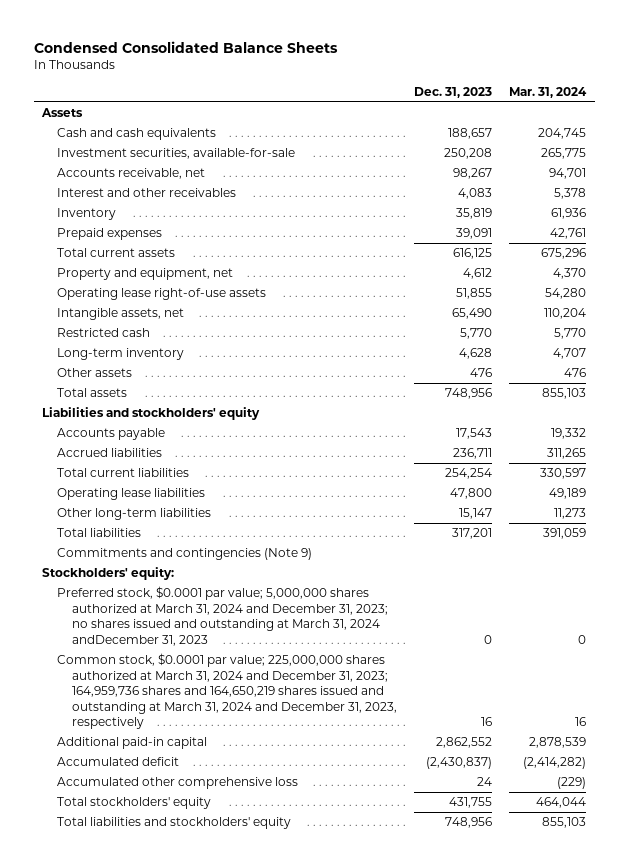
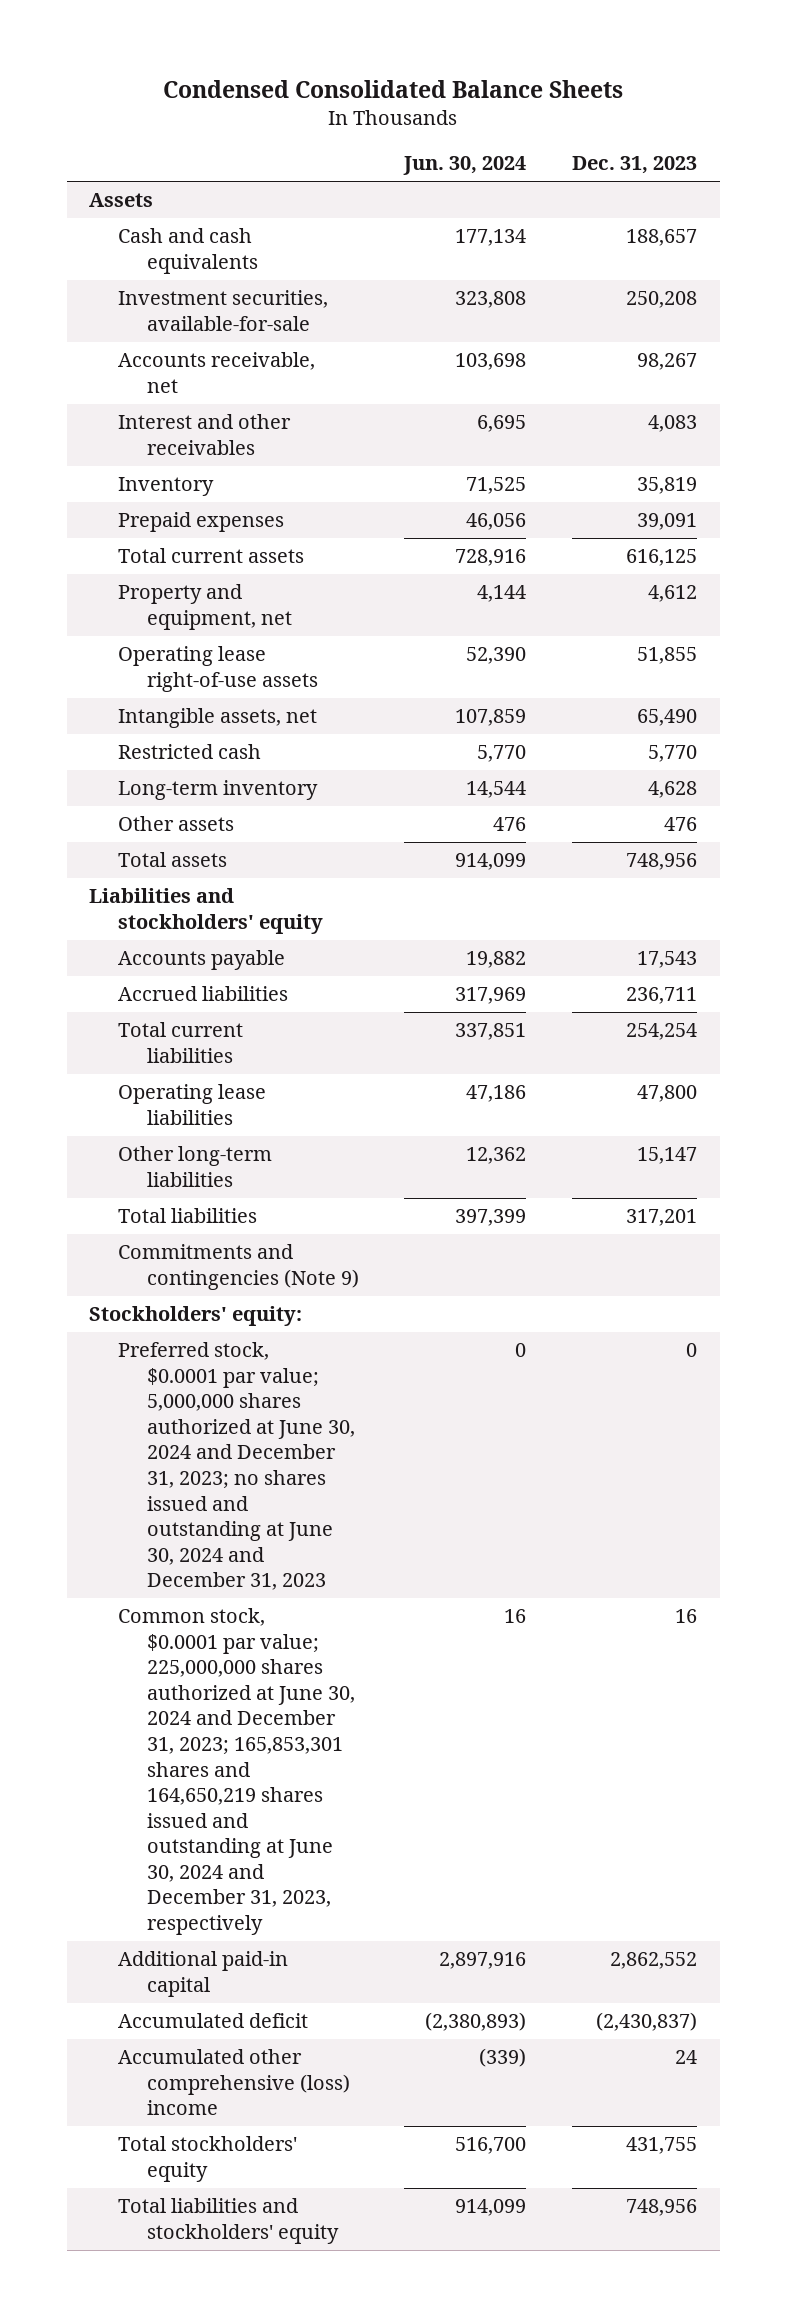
[509,87,588,99] Mar. 31, 2024 -> none
none -> [403,156,527,176] Jun. 30, 2024
[57,586,389,646] Preferred stock, $0.0001 par value; 5,000,000 shares authorized at March 31, 2024 and December 31, 2023; no shares issued and outstanding at March 31, 2024 andDecember 31, 2023 -> [118,1342,355,1591] Preferred stock, $0.0001 par value; 5,000,000 shares authorized at June 30, 2024 and December 31, 2023; no shares issued and outstanding at June 30, 2024 and December 31, 2023
[57,653,398,730] Common stock, $0.0001 par value; 225,000,000 shares authorized at March 31, 2024 and December 31, 2023; 164,959,736 shares and 164,650,219 shares issued and outstanding at March 31, 2024 and December 31, 2023, respectively -> [118,1608,355,1935] Common stock, $0.0001 par value; 225,000,000 shares authorized at June 30, 2024 and December 31, 2023; 165,853,301 shares and 164,650,219 shares issued and outstanding at June 30, 2024 and December 31, 2023, respectively
[57,777,299,790] Accumulated other comprehensive loss -> [118,2049,350,2116] Accumulated other comprehensive (loss) income

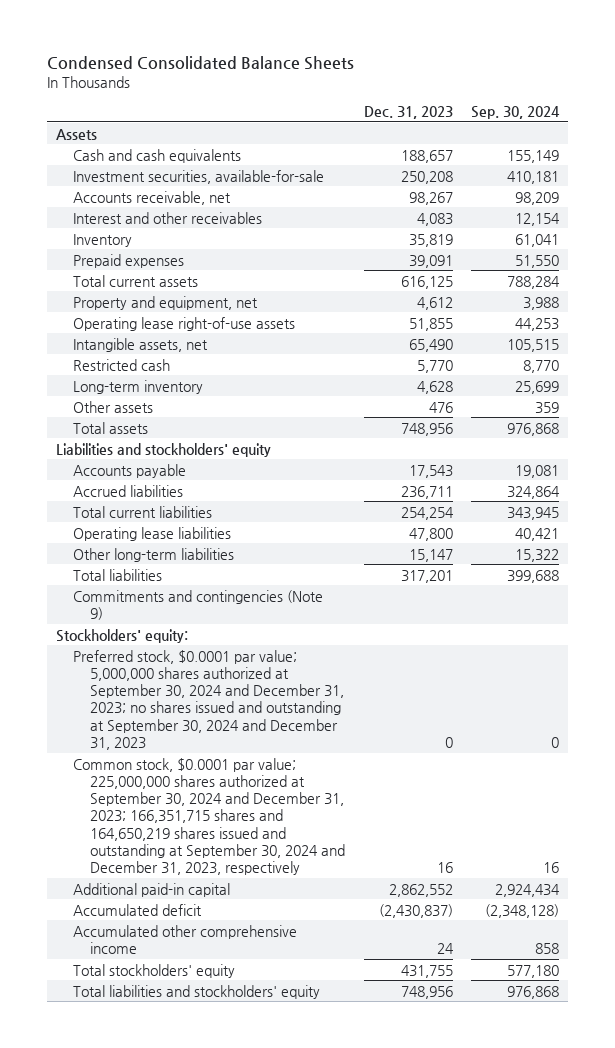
[403,156,527,176] Jun. 30, 2024 -> none
none -> [471,105,561,119] Sep. 30, 2024
[118,1342,355,1591] Preferred stock, $0.0001 par value; 5,000,000 shares authorized at June 30, 2024 and December 31, 2023; no shares issued and outstanding at June 30, 2024 and December 31, 2023 -> [73,649,345,751] Preferred stock, $0.0001 par value; 5,000,000 shares authorized at September 30, 2024 and December 31, 2023; no shares issued and outstanding at September 30, 2024 and December 31, 2023
[118,1608,355,1935] Common stock, $0.0001 par value; 225,000,000 shares authorized at June 30, 2024 and December 31, 2023; 165,853,301 shares and 164,650,219 shares issued and outstanding at June 30, 2024 and December 31, 2023, respectively -> [73,757,346,876] Common stock, $0.0001 par value; 225,000,000 shares authorized at September 30, 2024 and December 31, 2023; 166,351,715 shares and 164,650,219 shares issued and outstanding at September 30, 2024 and December 31, 2023, respectively
[118,2049,350,2116] Accumulated other comprehensive (loss) income -> [73,924,298,954] Accumulated other comprehensive income

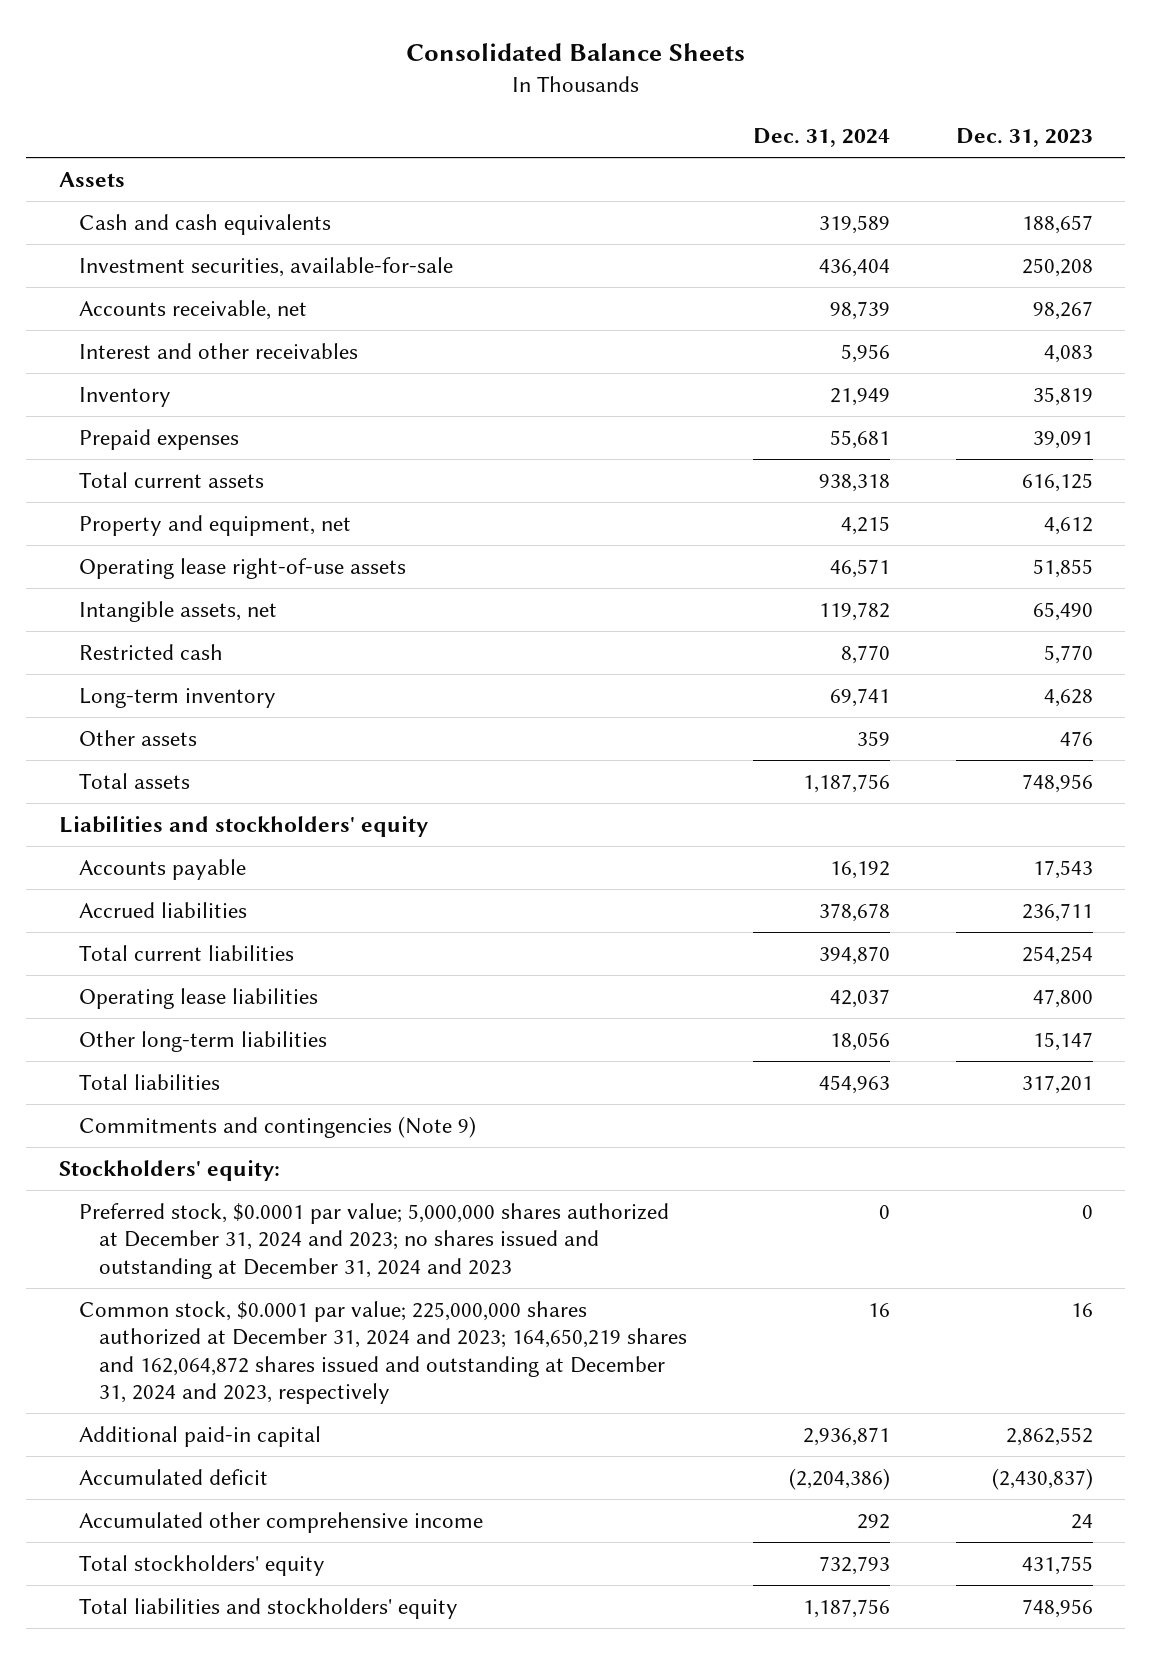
[47,56,355,71] Condensed Consolidated Balance Sheets -> [405,43,745,62] Consolidated Balance Sheets
[471,105,561,119] Sep. 30, 2024 -> none
none -> [752,128,890,148] Dec. 31, 2024
[73,649,345,751] Preferred stock, $0.0001 par value; 5,000,000 shares authorized at September 30, 2024 and December 31, 2023; no shares issued and outstanding at September 30, 2024 and December 31, 2023 -> [78,1202,669,1279] Preferred stock, $0.0001 par value; 5,000,000 shares authorized at December 31, 2024 and 2023; no shares issued and outstanding at December 31, 2024 and 2023
[73,757,346,876] Common stock, $0.0001 par value; 225,000,000 shares authorized at September 30, 2024 and December 31, 2023; 166,351,715 shares and 164,650,219 shares issued and outstanding at September 30, 2024 and December 31, 2023, respectively -> [78,1300,687,1405] Common stock, $0.0001 par value; 225,000,000 shares authorized at December 31, 2024 and 2023; 164,650,219 shares and 162,064,872 shares issued and outstanding at December 31, 2024 and 2023, respectively

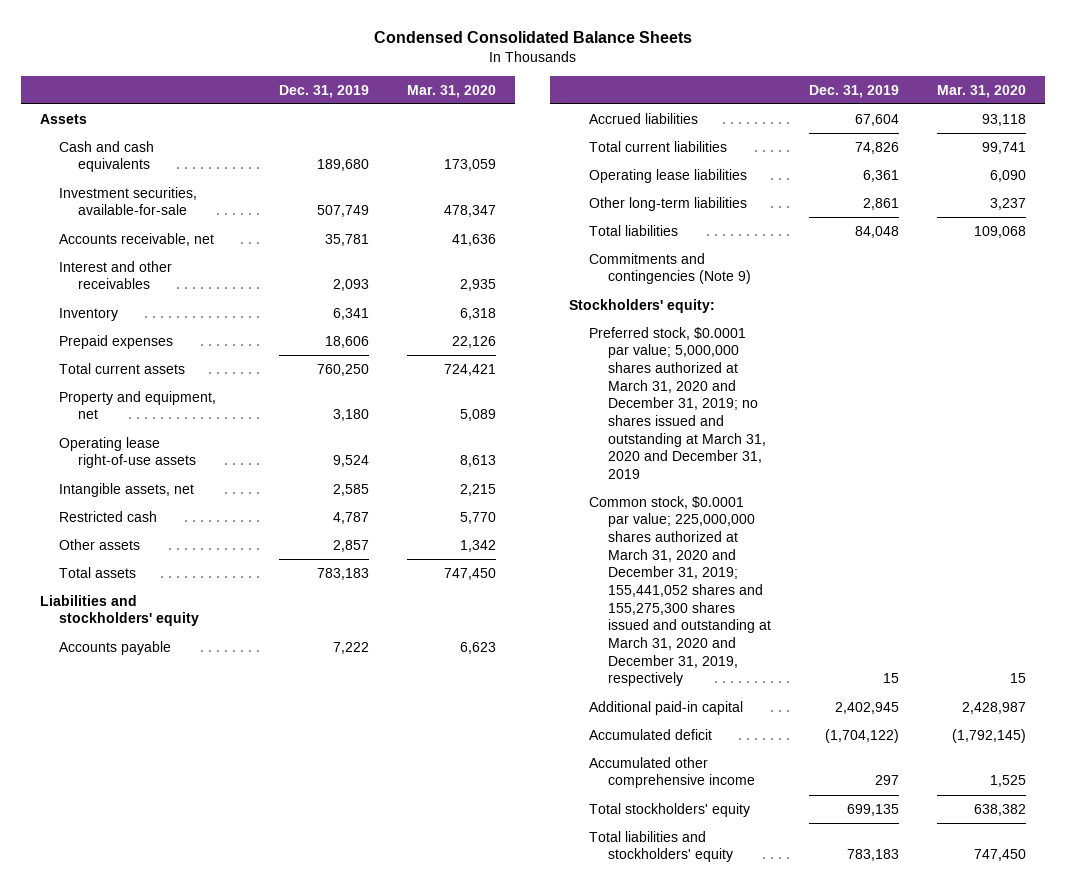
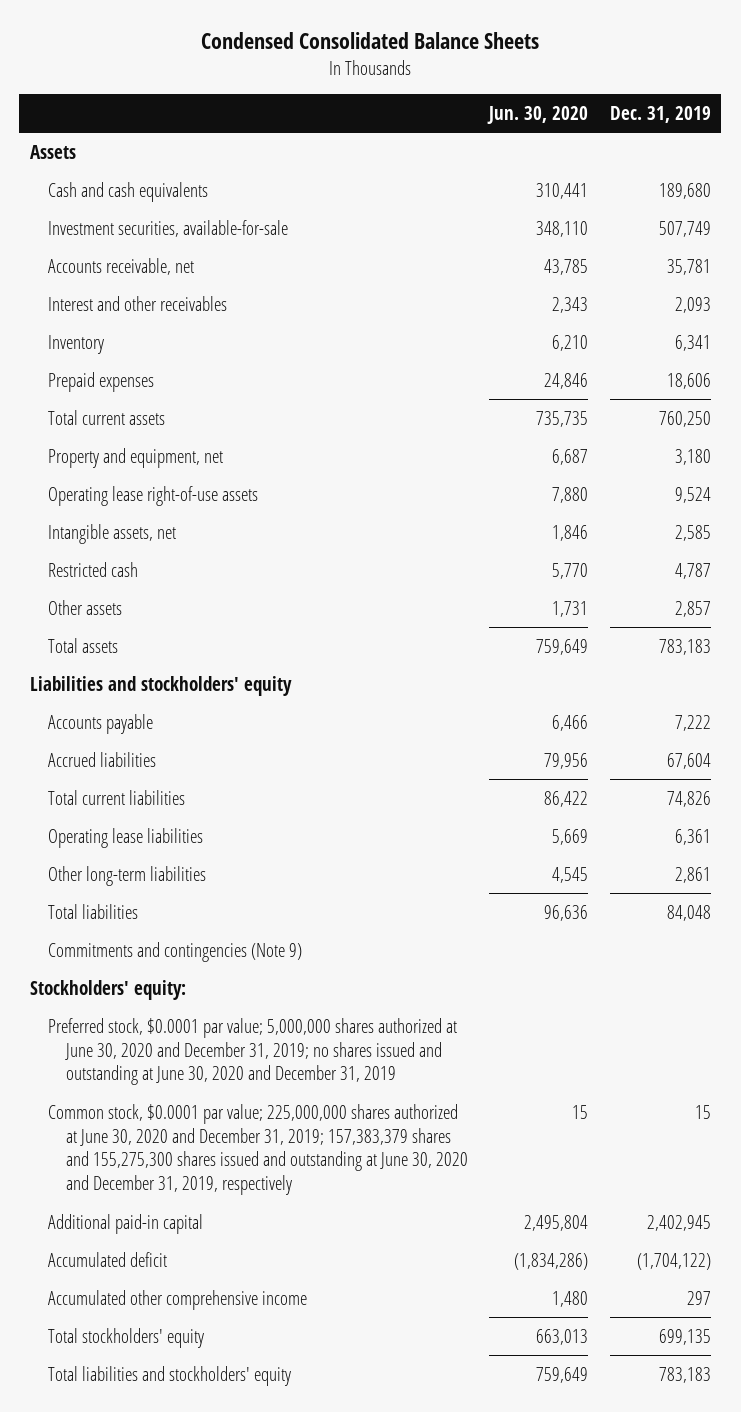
[407,84,497,98] Mar. 31, 2020 -> none
none -> [487,105,589,124] Jun. 30, 2020
[588,326,766,480] Preferred stock, $0.0001 par value; 5,000,000 shares authorized at March 31, 2020 and December 31, 2019; no shares issued and outstanding at March 31, 2020 and December 31, 2019 -> [48,1017,458,1086] Preferred stock, $0.0001 par value; 5,000,000 shares authorized at June 30, 2020 and December 31, 2019; no shares issued and outstanding at June 30, 2020 and December 31, 2019
[588,495,771,687] Common stock, $0.0001 par value; 225,000,000 shares authorized at March 31, 2020 and December 31, 2019; 155,441,052 shares and 155,275,300 shares issued and outstanding at March 31, 2020 and December 31, 2019, respectively -> [48,1103,469,1196] Common stock, $0.0001 par value; 225,000,000 shares authorized at June 30, 2020 and December 31, 2019; 157,383,379 shares and 155,275,300 shares issued and outstanding at June 30, 2020 and December 31, 2019, respectively

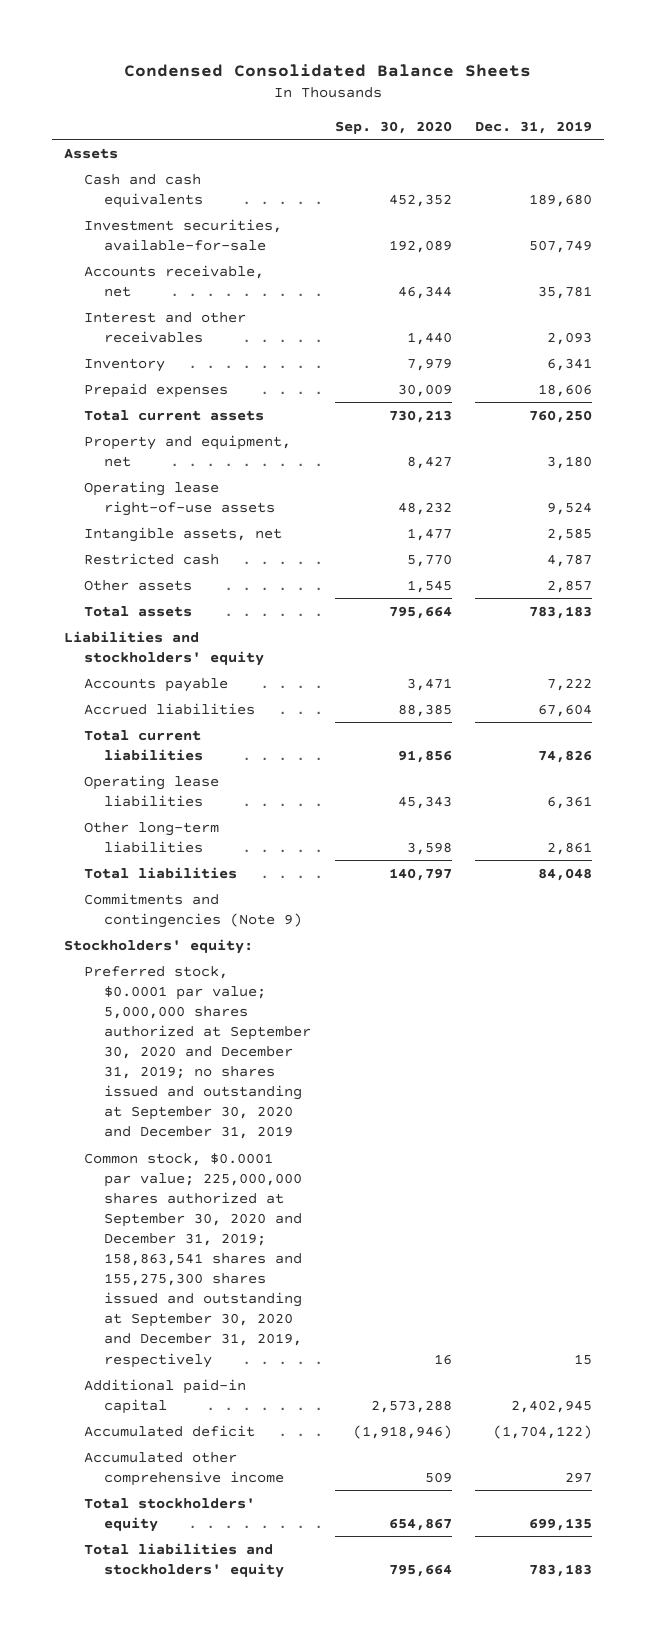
[487,105,589,124] Jun. 30, 2020 -> none
none -> [334,120,452,134] Sep. 30, 2020
[48,1017,458,1086] Preferred stock, $0.0001 par value; 5,000,000 shares authorized at June 30, 2020 and December 31, 2019; no shares issued and outstanding at June 30, 2020 and December 31, 2019 -> [83,965,312,1140] Preferred stock, $0.0001 par value; 5,000,000 shares authorized at September 30, 2020 and December 31, 2019; no shares issued and outstanding at September 30, 2020 and December 31, 2019
[48,1103,469,1196] Common stock, $0.0001 par value; 225,000,000 shares authorized at June 30, 2020 and December 31, 2019; 157,383,379 shares and 155,275,300 shares issued and outstanding at June 30, 2020 and December 31, 2019, respectively -> [83,1152,303,1368] Common stock, $0.0001 par value; 225,000,000 shares authorized at September 30, 2020 and December 31, 2019; 158,863,541 shares and 155,275,300 shares issued and outstanding at September 30, 2020 and December 31, 2019, respectively

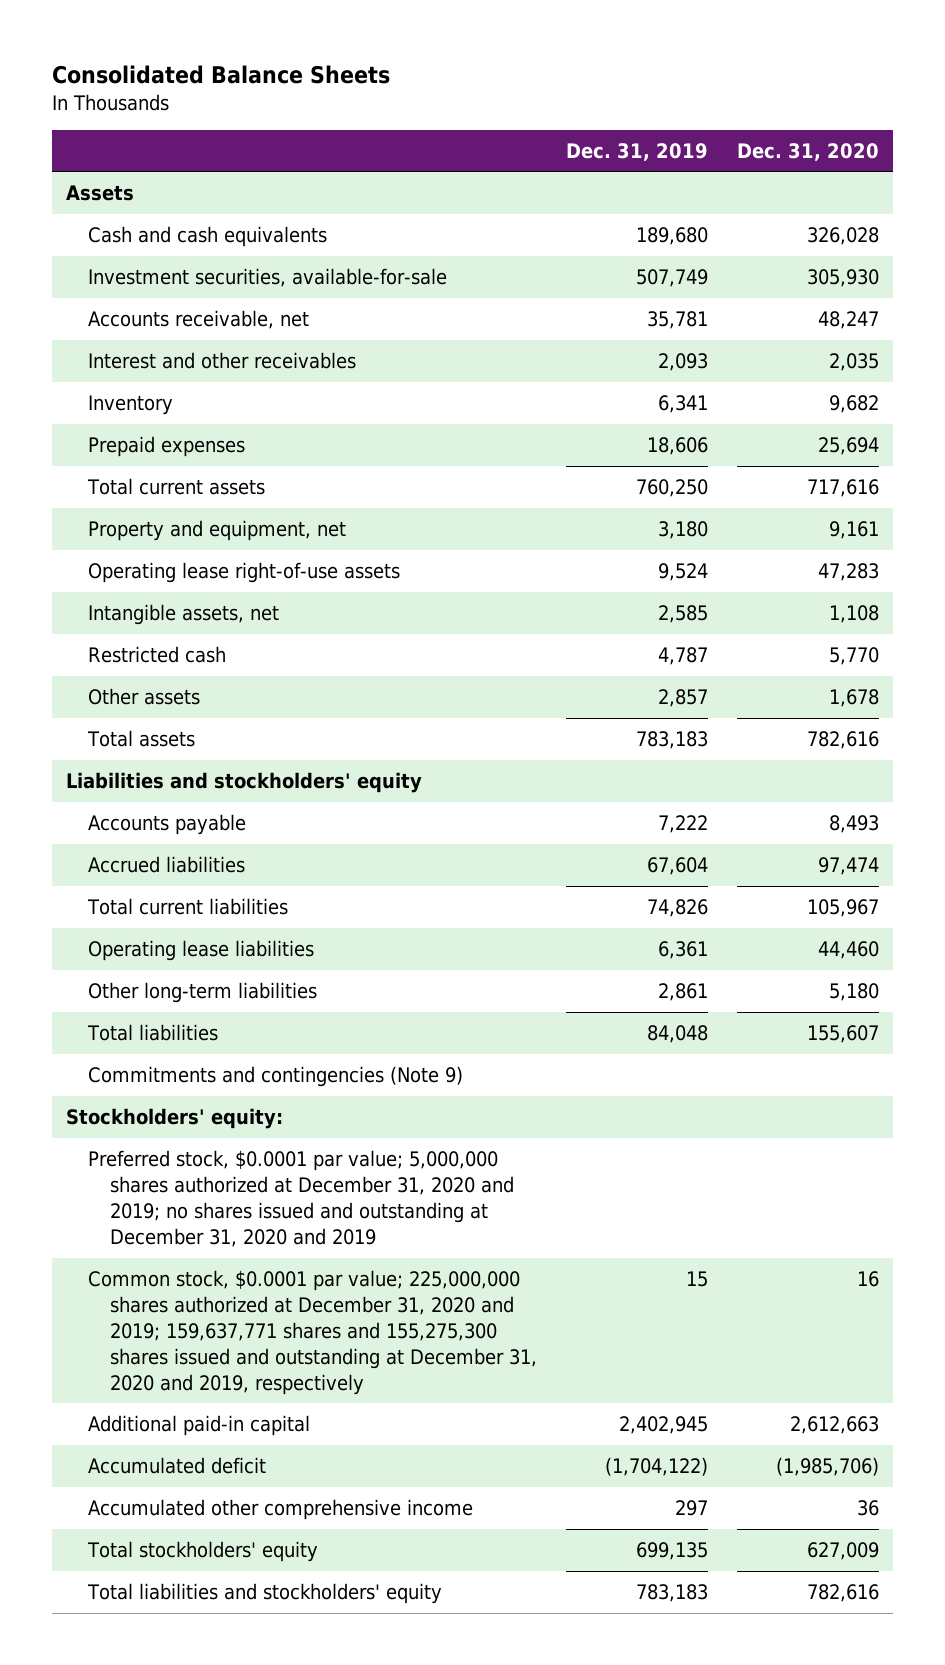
[123,64,531,78] Condensed Consolidated Balance Sheets -> [51,64,390,84] Consolidated Balance Sheets
[334,120,452,134] Sep. 30, 2020 -> none
none -> [737,142,880,161] Dec. 31, 2020
[83,965,312,1140] Preferred stock, $0.0001 par value; 5,000,000 shares authorized at September 30, 2020 and December 31, 2019; no shares issued and outstanding at September 30, 2020 and December 31, 2019 -> [88,1150,515,1247] Preferred stock, $0.0001 par value; 5,000,000 shares authorized at December 31, 2020 and 2019; no shares issued and outstanding at December 31, 2020 and 2019
[83,1152,303,1368] Common stock, $0.0001 par value; 225,000,000 shares authorized at September 30, 2020 and December 31, 2019; 158,863,541 shares and 155,275,300 shares issued and outstanding at September 30, 2020 and December 31, 2019, respectively -> [88,1270,538,1395] Common stock, $0.0001 par value; 225,000,000 shares authorized at December 31, 2020 and 2019; 159,637,771 shares and 155,275,300 shares issued and outstanding at December 31, 2020 and 2019, respectively

